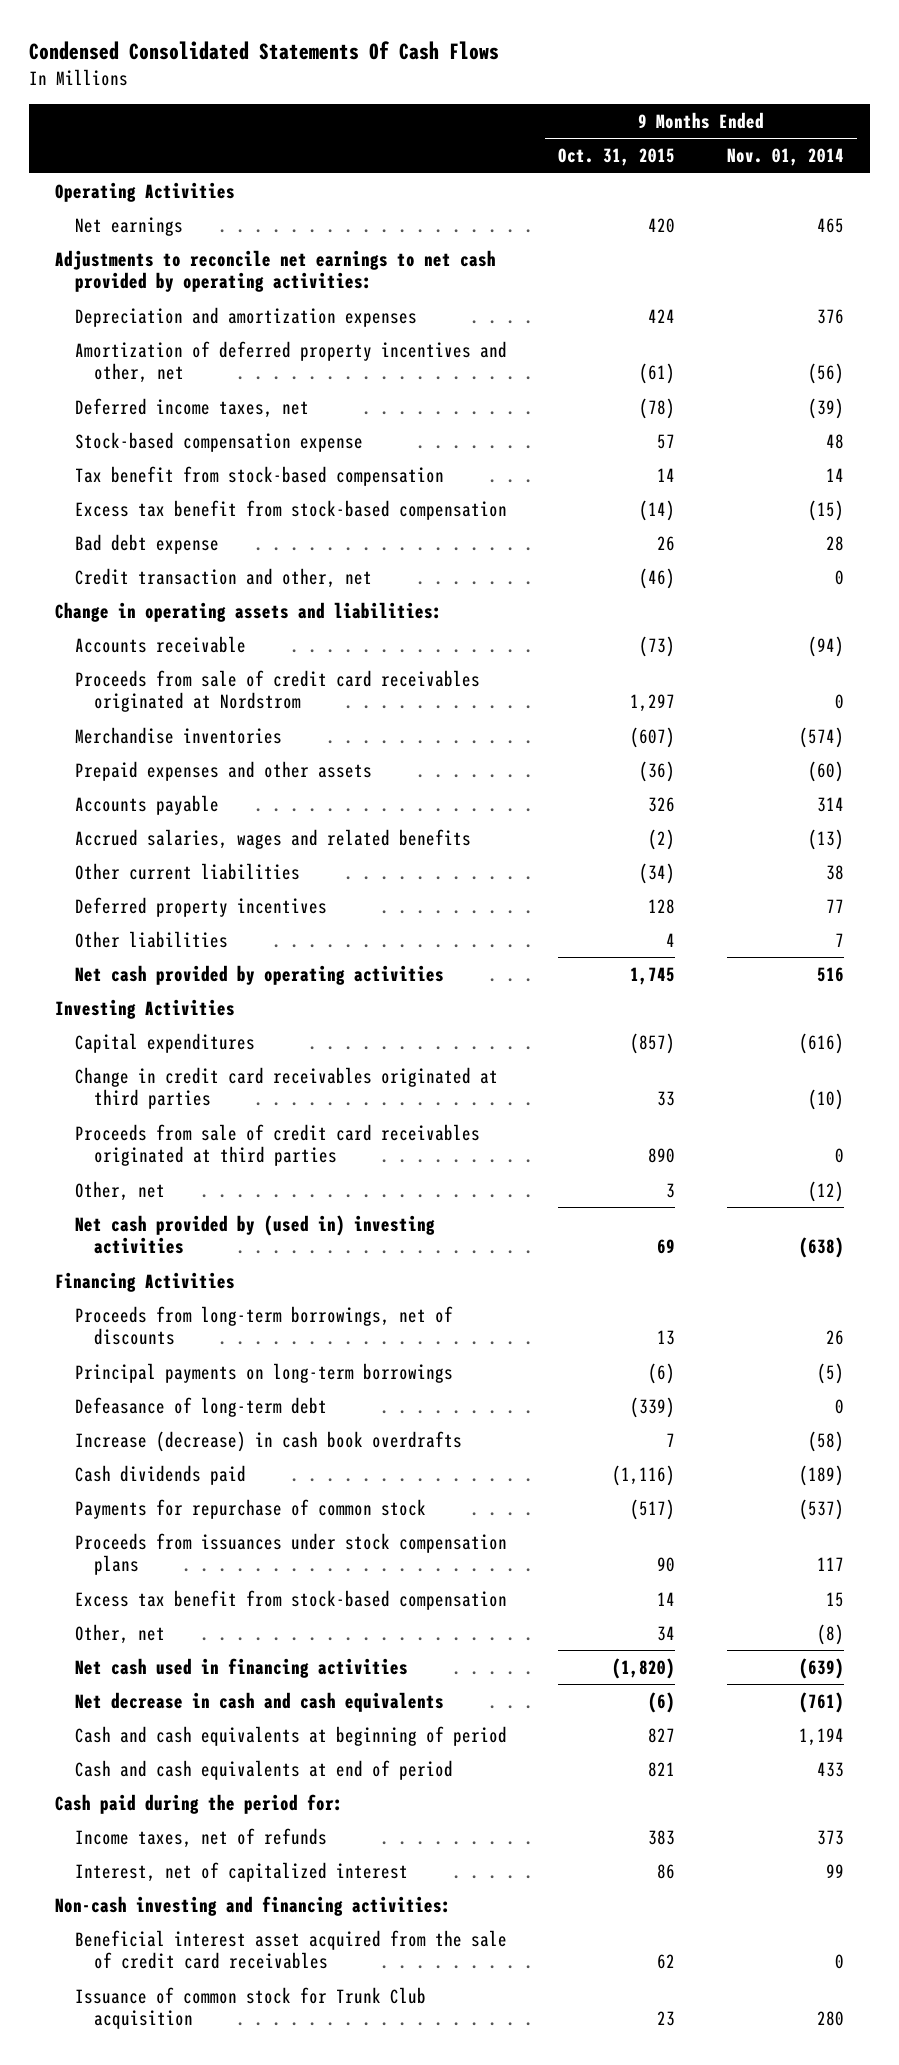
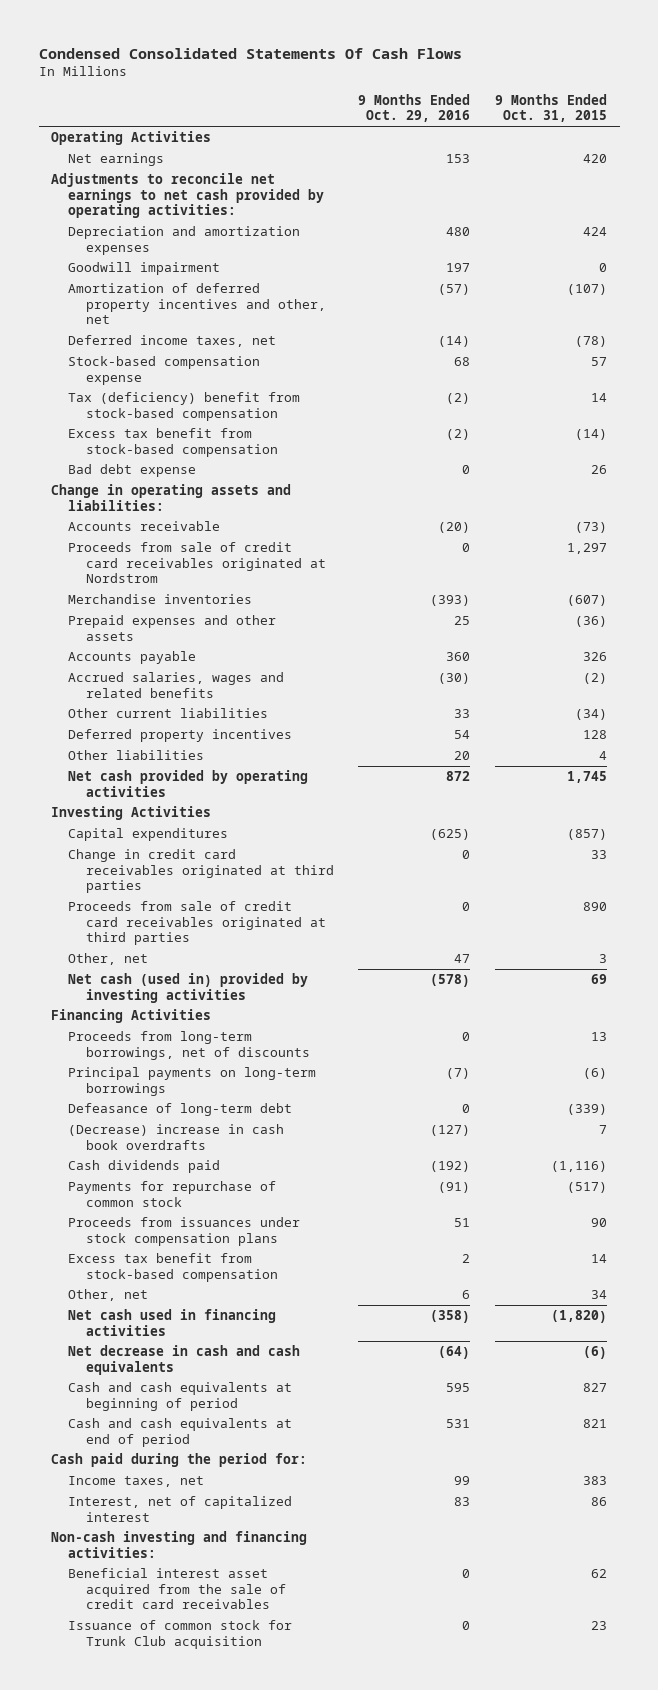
[727,148,845,167] Nov. 01, 2014 -> none
none -> [358,93,471,123] 9 Months Ended Oct. 29, 2016
none -> [68,262,221,276] Goodwill impairment
[639,363,676,385] (61) -> [567,284,608,296] (107)
[74,465,444,486] Tax benefit from stock-based compensation -> [68,392,301,421] Tax (deficiency) benefit from stock-based compensation
[74,567,372,588] Credit transaction and other, net -> none
[74,1214,435,1255] Net cash provided by (used in) investing activities -> [68,973,309,1003] Net cash (used in) provided by investing activities
[74,1430,462,1452] Increase (decrease) in cash book overdrafts -> [68,1124,285,1150] (Decrease) increase in cash book overdrafts
[74,1827,327,1848] Income taxes, net of refunds -> [68,1476,205,1488] Income taxes, net

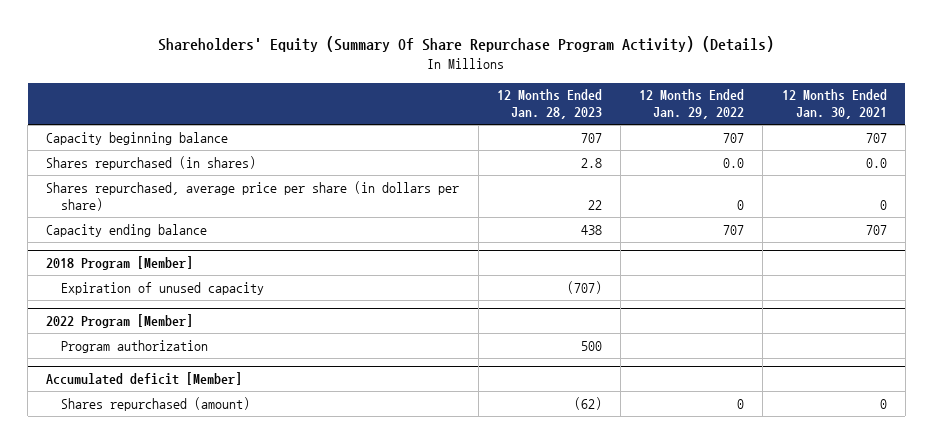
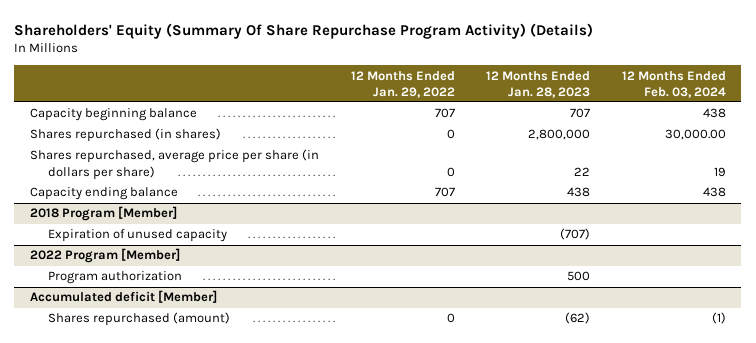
[781,89,887,120] 12 Months Ended Jan. 30, 2021 -> none
none -> [621,70,726,98] 12 Months Ended Feb. 03, 2024
[580,157,602,168] 2.8 -> [528,129,591,141] 2,800,000
[723,157,745,168] 0.0 -> [446,129,455,140] 0

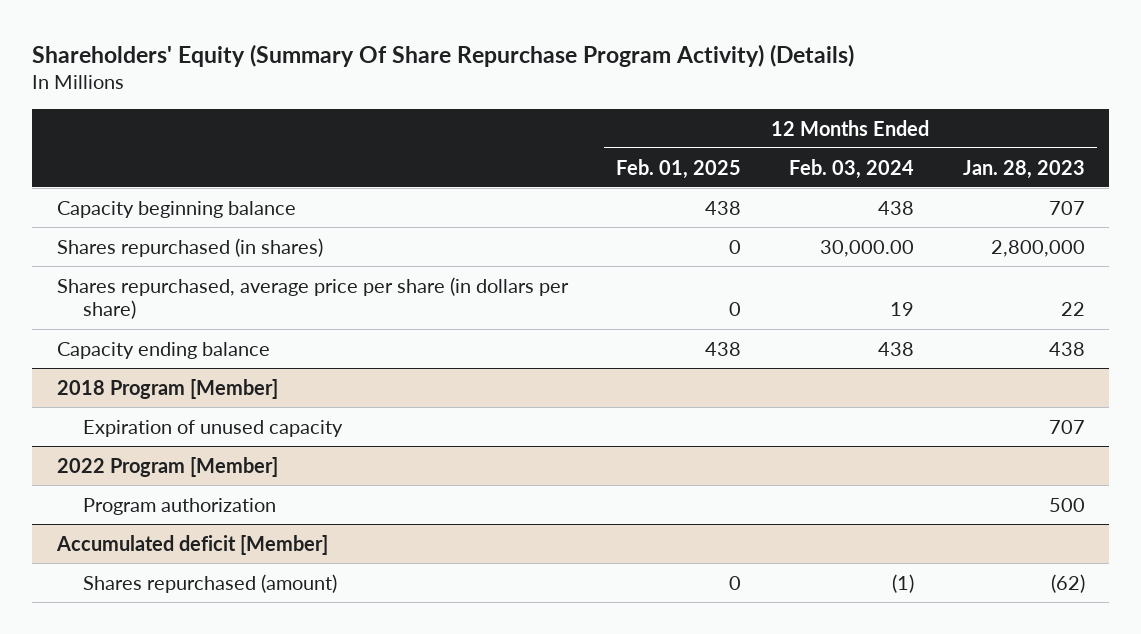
[350,70,455,98] 12 Months Ended Jan. 29, 2022 -> none
none -> [615,158,741,179] Feb. 01, 2025
[560,228,591,241] (707) -> [1048,419,1085,434] 707

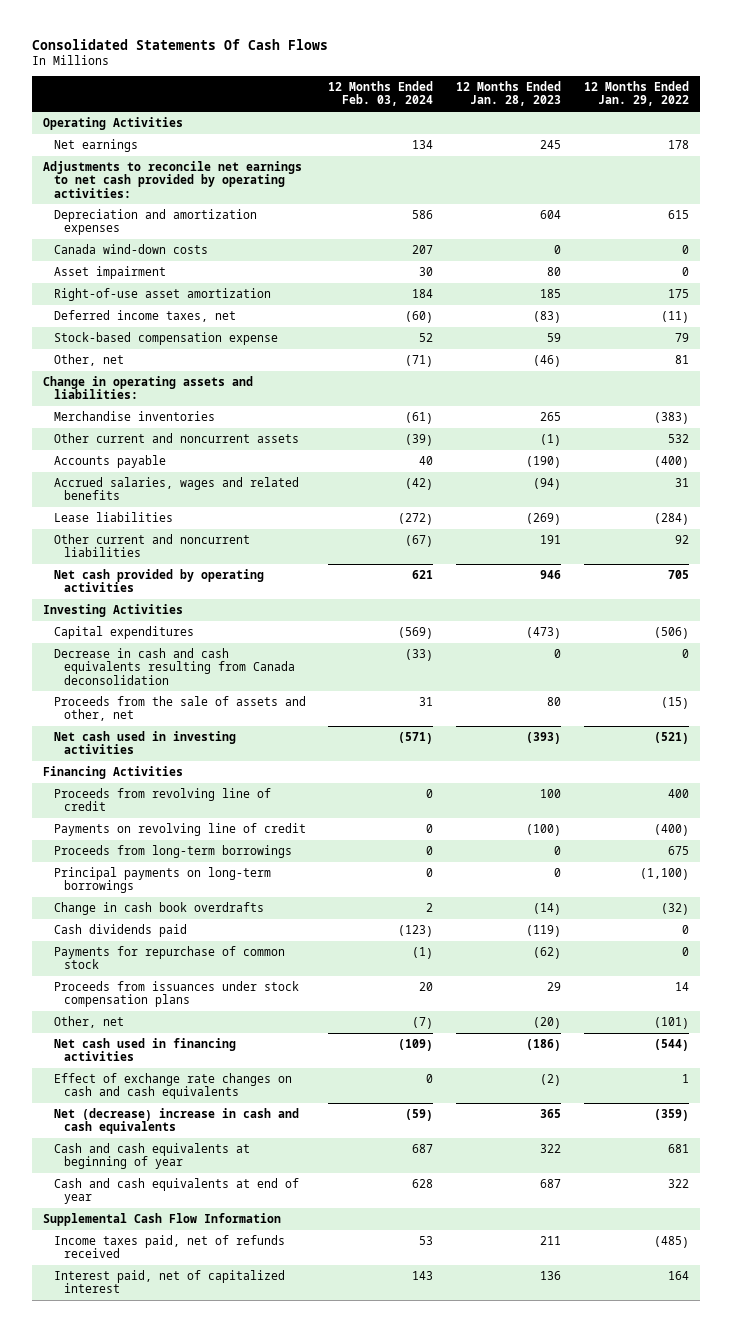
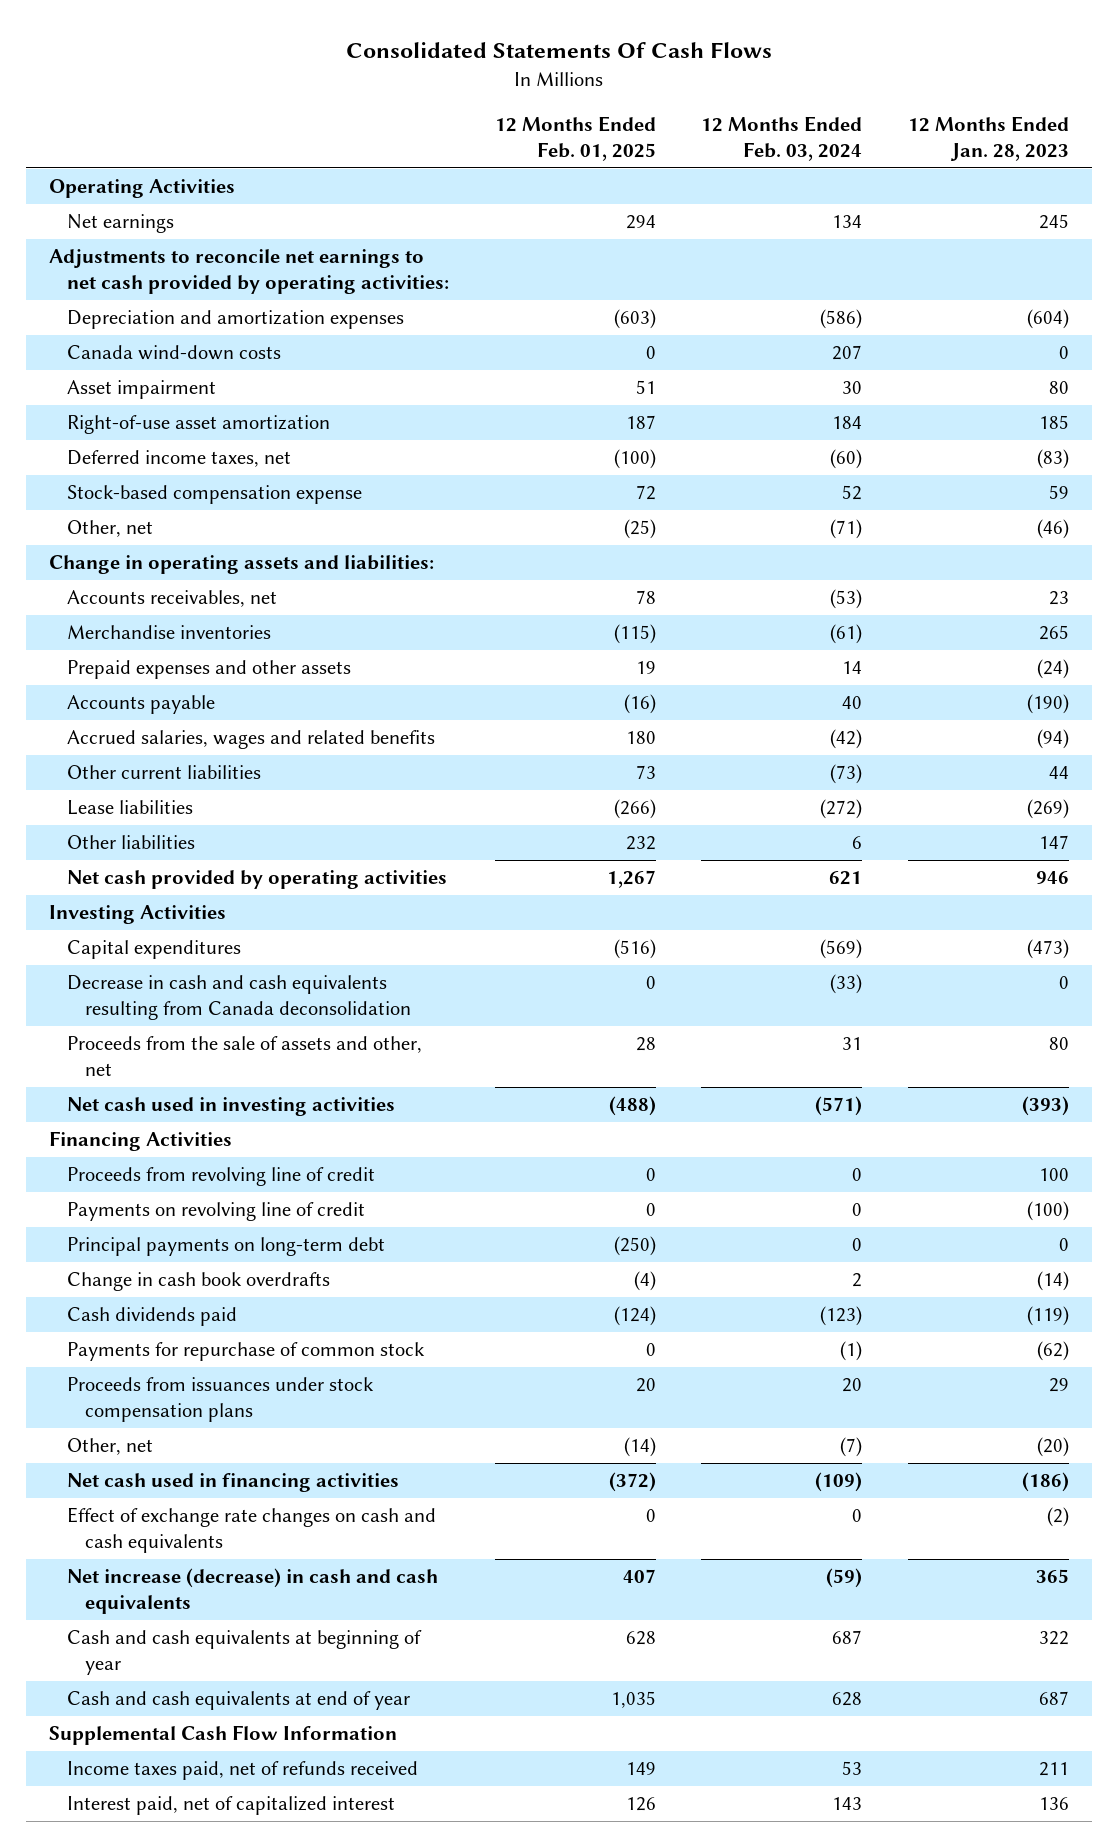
[583,80,689,107] 12 Months Ended Jan. 29, 2022 -> none
none -> [494,116,656,161] 12 Months Ended Feb. 01, 2025
[412,209,434,219] 586 -> [820,309,863,330] (586)
[540,209,562,219] 604 -> [1026,309,1069,330] (604)
none -> [66,590,277,608] Accounts receivables, net
[53,432,299,443] Other current and noncurrent assets -> none
none -> [66,660,351,680] Prepaid expenses and other assets
none -> [66,765,261,780] Other current liabilities
[53,533,250,558] Other current and noncurrent liabilities -> none
none -> [66,835,195,850] Other liabilities
[53,844,292,858] Proceeds from long-term borrowings -> none
[53,866,271,894] Principal payments on long-term borrowings -> [66,1237,385,1257] Principal payments on long-term debt
[53,1107,299,1135] Net (decrease) increase in cash and cash equivalents -> [66,1568,438,1615] Net increase (decrease) in cash and cash equivalents

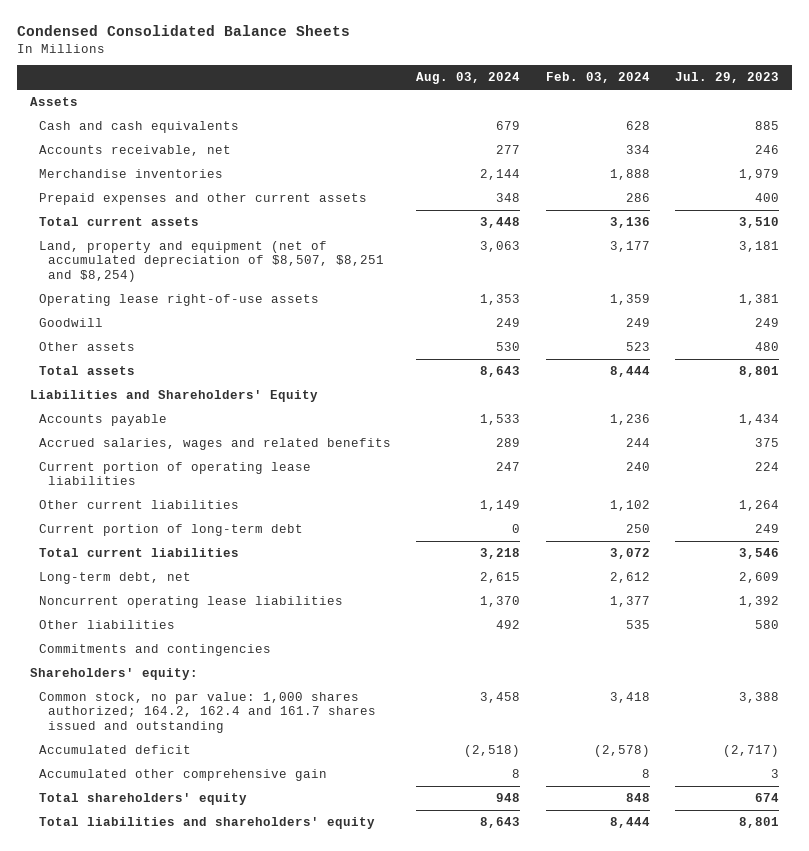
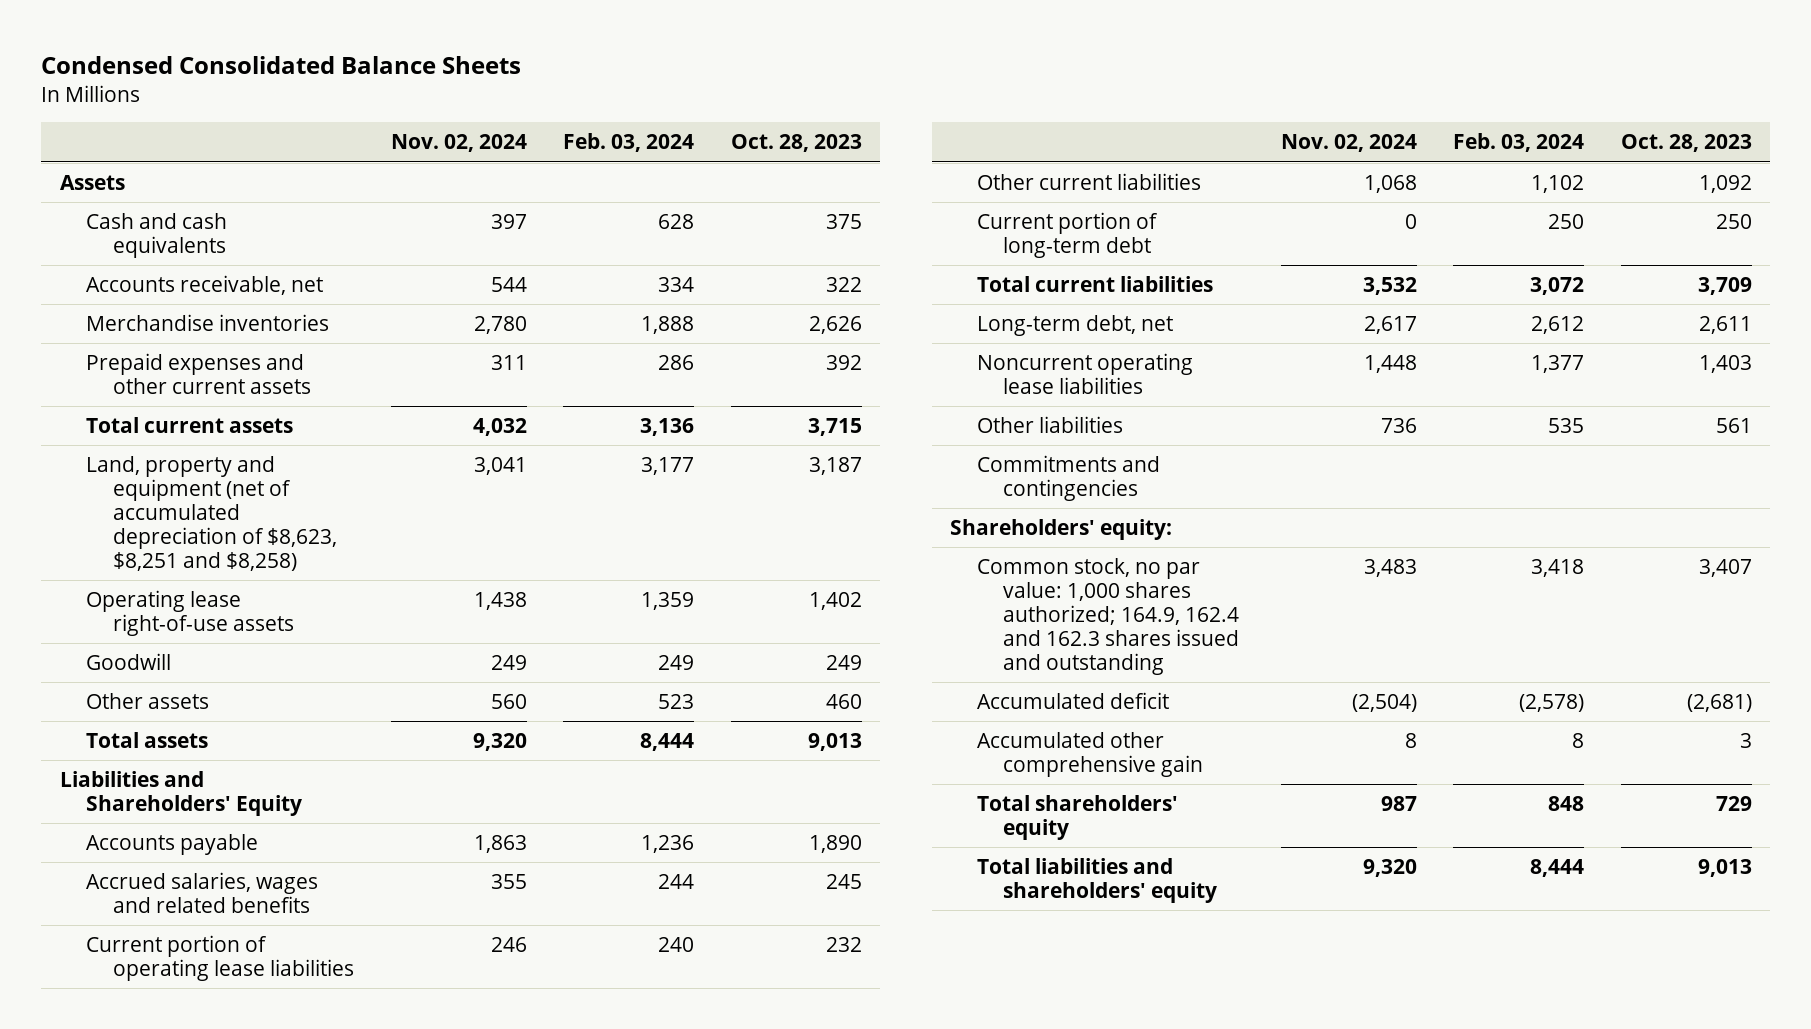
[416,72,521,85] Aug. 03, 2024 -> none
[674,72,779,84] Jul. 29, 2023 -> none
none -> [390,134,527,153] Nov. 02, 2024
none -> [730,134,862,153] Oct. 28, 2023
[38,241,384,282] Land, property and equipment (net of accumulated depreciation of $8,507, $8,251 and $8,254) -> [86,455,338,572] Land, property and equipment (net of accumulated depreciation of $8,623, $8,251 and $8,258)
[38,692,376,733] Common stock, no par value: 1,000 shares authorized; 164.2, 162.4 and 161.7 shares issued and outstanding -> [976,557,1240,676] Common stock, no par value: 1,000 shares authorized; 164.9, 162.4 and 162.3 shares issued and outstanding

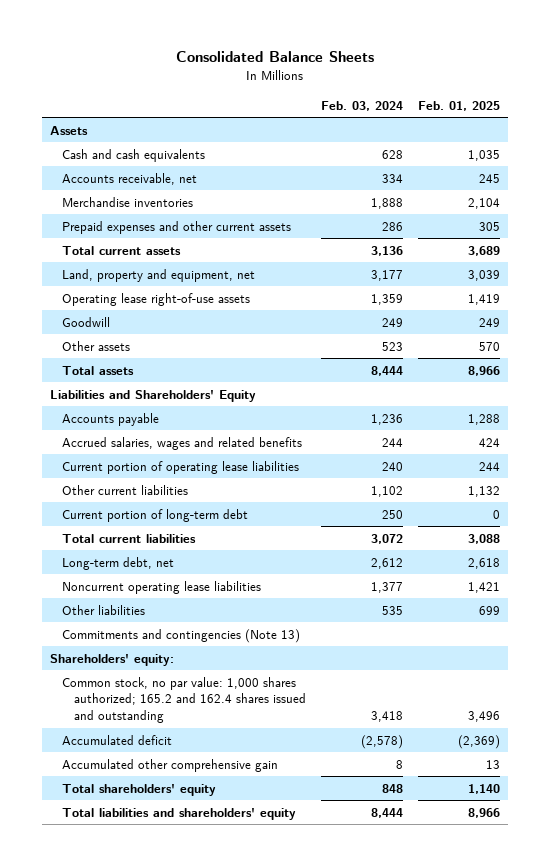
[41,55,522,74] Condensed Consolidated Balance Sheets -> [175,51,374,63] Consolidated Balance Sheets
[390,134,527,153] Nov. 02, 2024 -> none
[730,134,862,153] Oct. 28, 2023 -> none
none -> [418,100,501,111] Feb. 01, 2025
[86,455,338,572] Land, property and equipment (net of accumulated depreciation of $8,623, $8,251 and $8,258) -> [61,268,255,282] Land, property and equipment, net
[976,454,1160,501] Commitments and contingencies -> [61,628,300,643] Commitments and contingencies (Note 13)
[976,557,1240,676] Common stock, no par value: 1,000 shares authorized; 164.9, 162.4 and 162.3 shares issued and outstanding -> [61,676,306,724] Common stock, no par value: 1,000 shares authorized; 165.2 and 162.4 shares issued and outstanding

